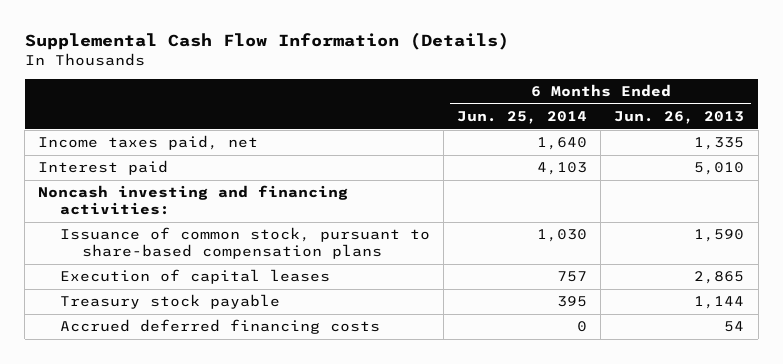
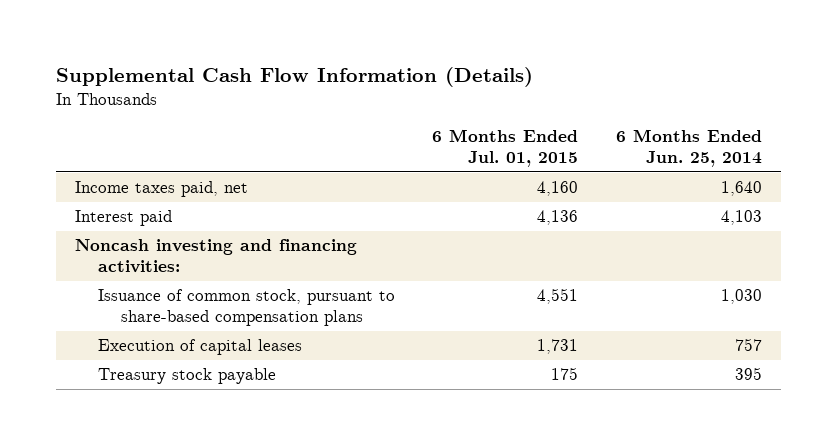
[614,111,745,125] Jun. 26, 2013 -> none
none -> [432,129,579,168] 6 Months Ended Jul. 01, 2015
[60,319,381,335] Accrued deferred financing costs -> none

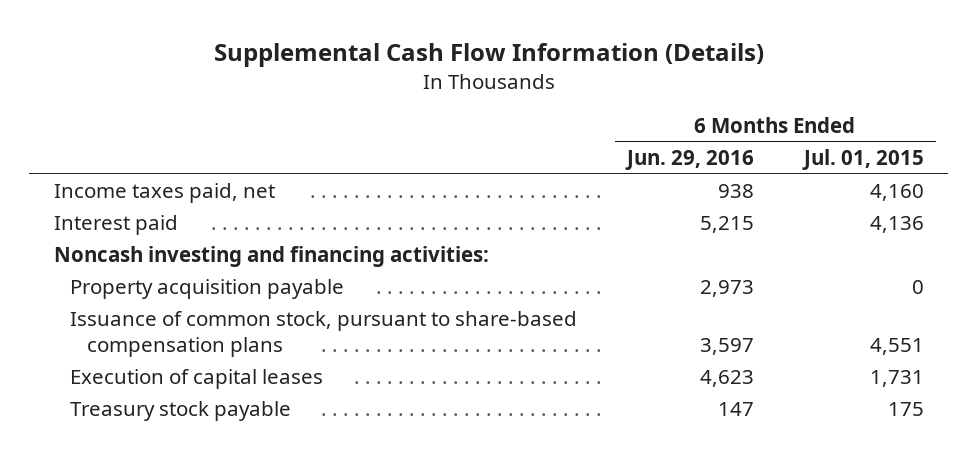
[615,129,762,168] 6 Months Ended Jun. 25, 2014 -> none
none -> [624,150,754,171] Jun. 29, 2016
none -> [70,279,345,300] Property acquisition payable

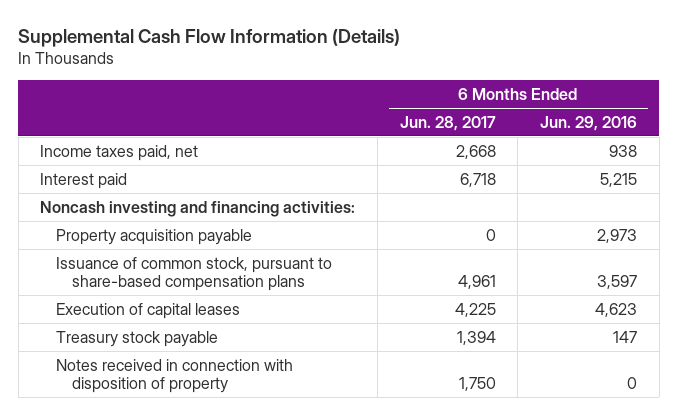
[801,149,924,171] Jul. 01, 2015 -> none
none -> [399,115,496,131] Jun. 28, 2017
none -> [56,358,294,393] Notes received in connection with disposition of property

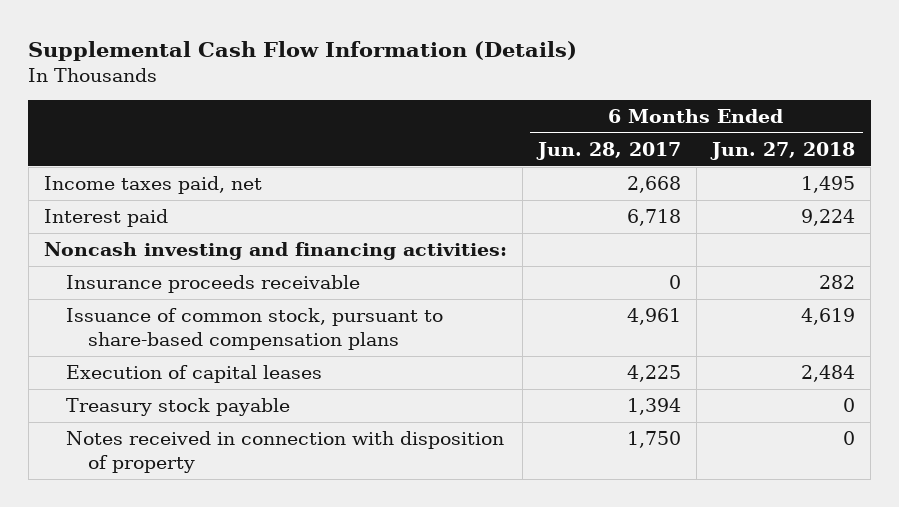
[540,115,638,131] Jun. 29, 2016 -> none
none -> [710,142,856,161] Jun. 27, 2018
[56,228,253,245] Property acquisition payable -> none
none -> [65,275,360,294] Insurance proceeds receivable

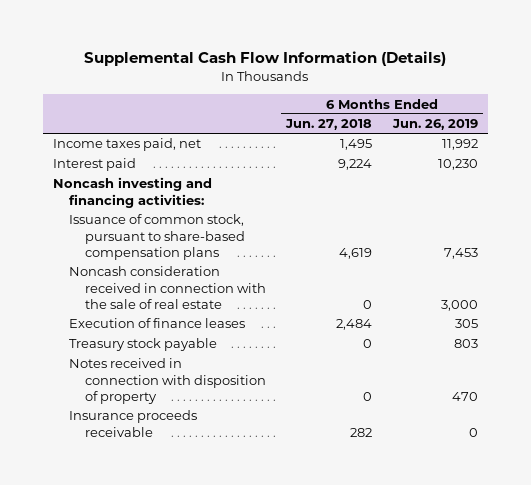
[535,142,681,161] Jun. 28, 2017 -> none
none -> [391,119,478,131] Jun. 26, 2019
none -> [69,266,266,310] Noncash consideration received in connection with the sale of real estate
[65,365,322,384] Execution of capital leases -> [69,318,246,329] Execution of finance leases
[65,275,360,294] Insurance proceeds receivable -> [69,410,198,437] Insurance proceeds receivable

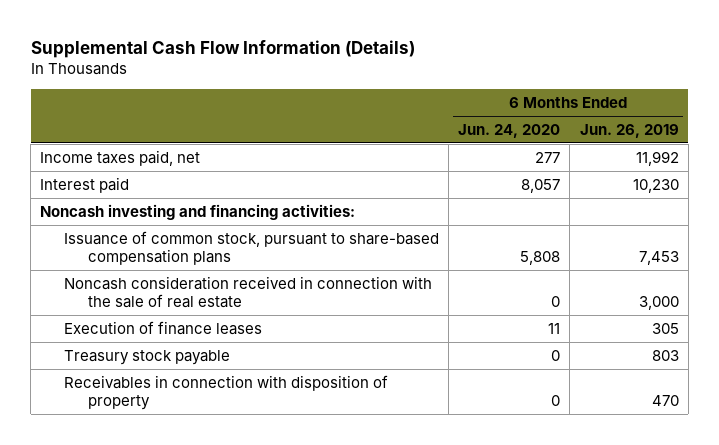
[285,119,373,131] Jun. 27, 2018 -> none
none -> [458,123,561,138] Jun. 24, 2020
[69,410,198,437] Insurance proceeds receivable -> none
[69,358,266,405] Notes received in connection with disposition of property -> [64,374,389,411] Receivables in connection with disposition of property

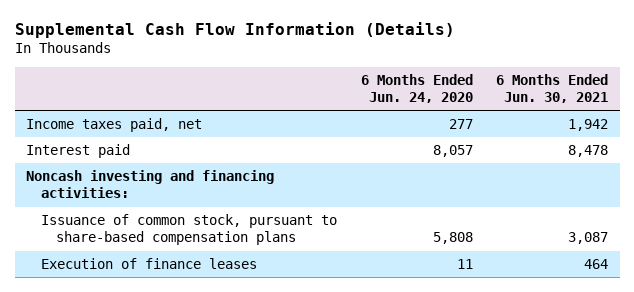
[579,123,679,138] Jun. 26, 2019 -> none
none -> [496,73,609,103] 6 Months Ended Jun. 30, 2021
[64,275,433,309] Noncash consideration received in connection with the sale of real estate -> none
[64,349,231,365] Treasury stock payable -> none
[64,374,389,411] Receivables in connection with disposition of property -> none

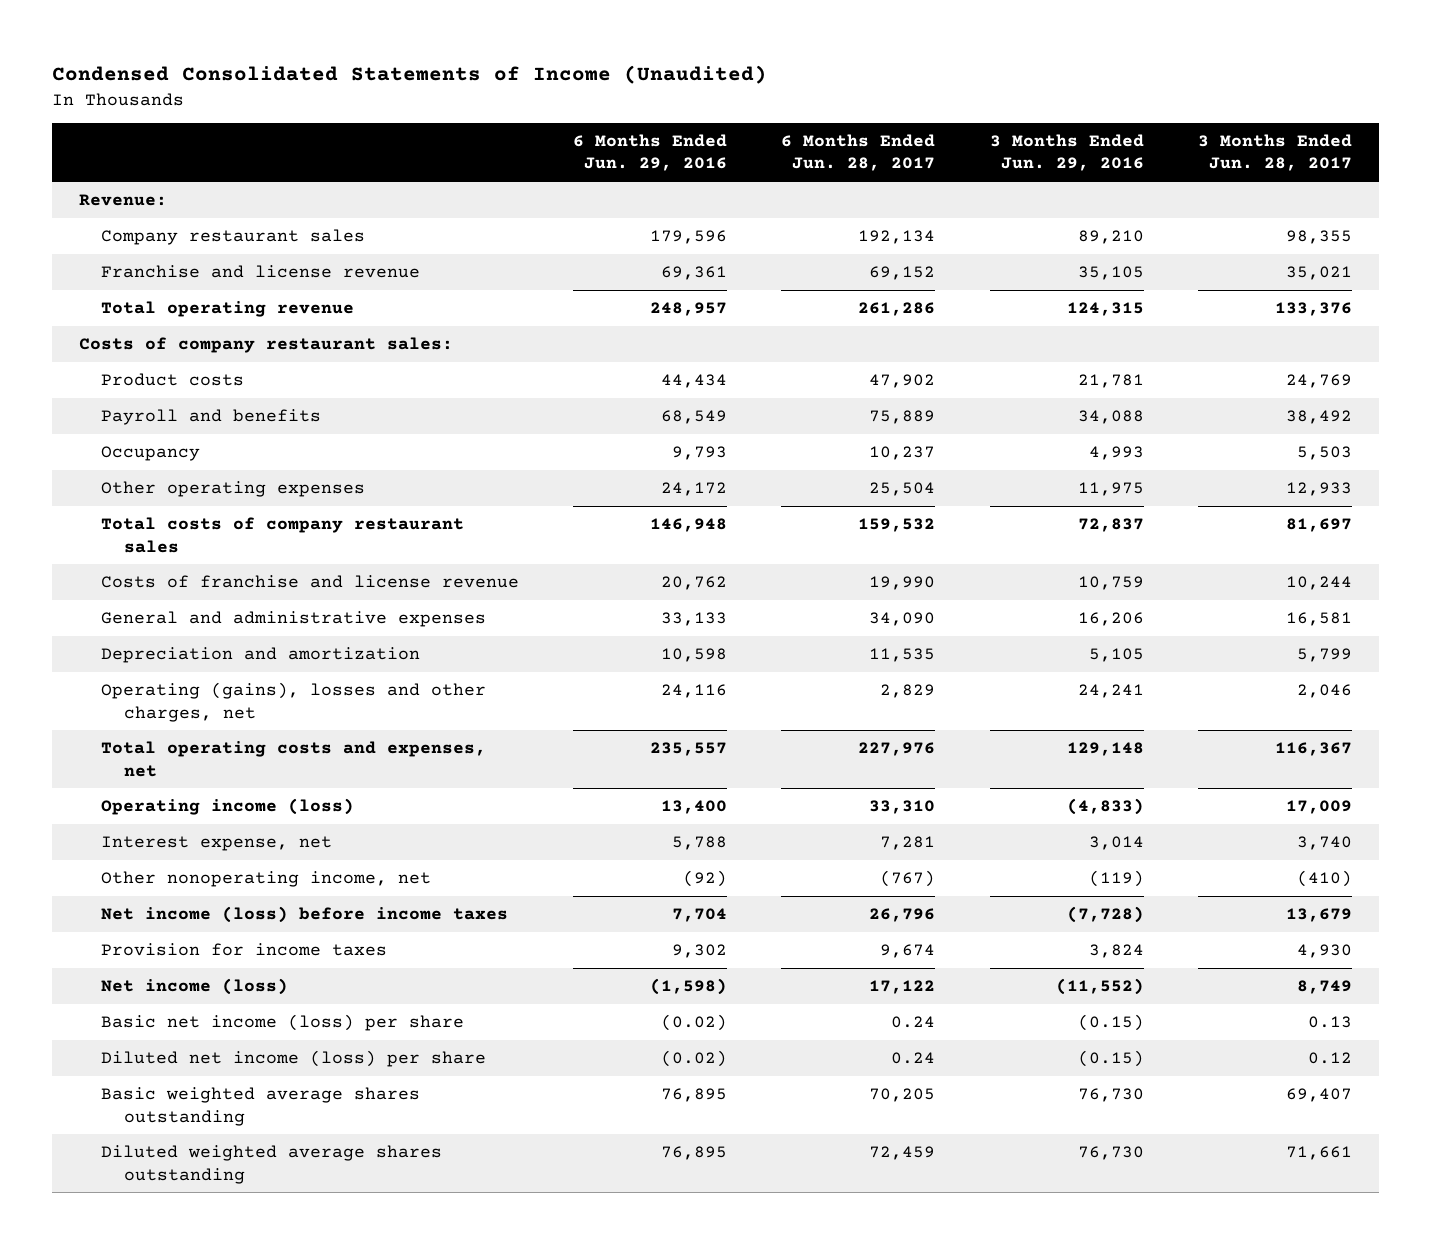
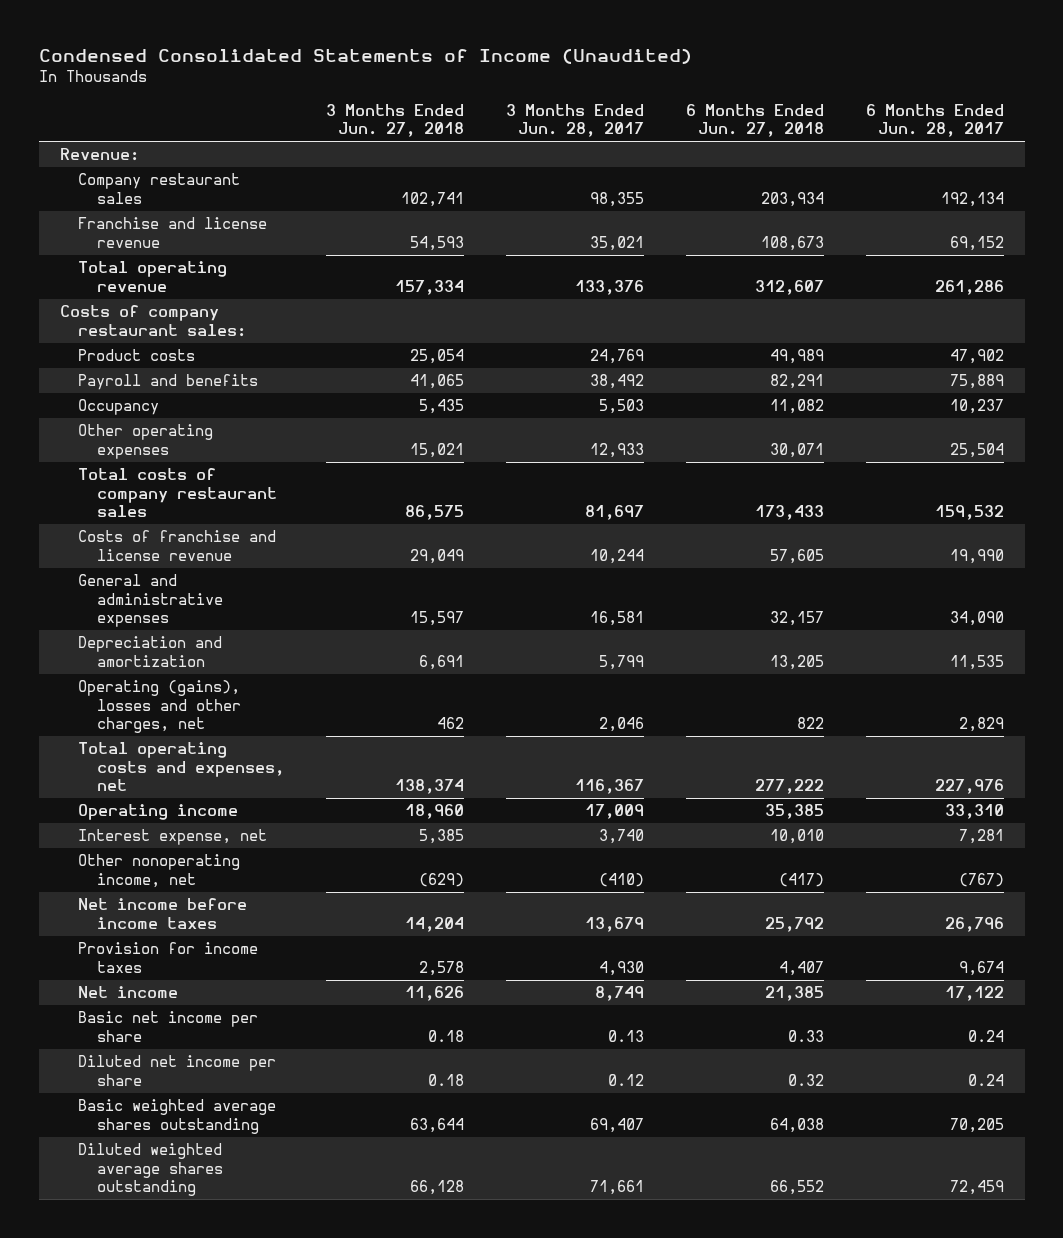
[573,134,728,172] 6 Months Ended Jun. 29, 2016 -> none
[989,134,1144,172] 3 Months Ended Jun. 29, 2016 -> none
none -> [326,103,465,138] 3 Months Ended Jun. 27, 2018
none -> [685,103,824,138] 6 Months Ended Jun. 27, 2018
[101,798,355,816] Operating income (loss) -> [78,804,239,821] Operating income
[101,906,509,924] Net income (loss) before income taxes -> [78,898,248,929] Net income before income taxes
[101,978,289,996] Net income (loss) -> [78,986,179,999] Net income
[101,1014,465,1032] Basic net income (loss) per share -> [78,1011,259,1042] Basic net income per share
[101,1050,487,1068] Diluted net income (loss) per share -> [78,1055,277,1086] Diluted net income per share

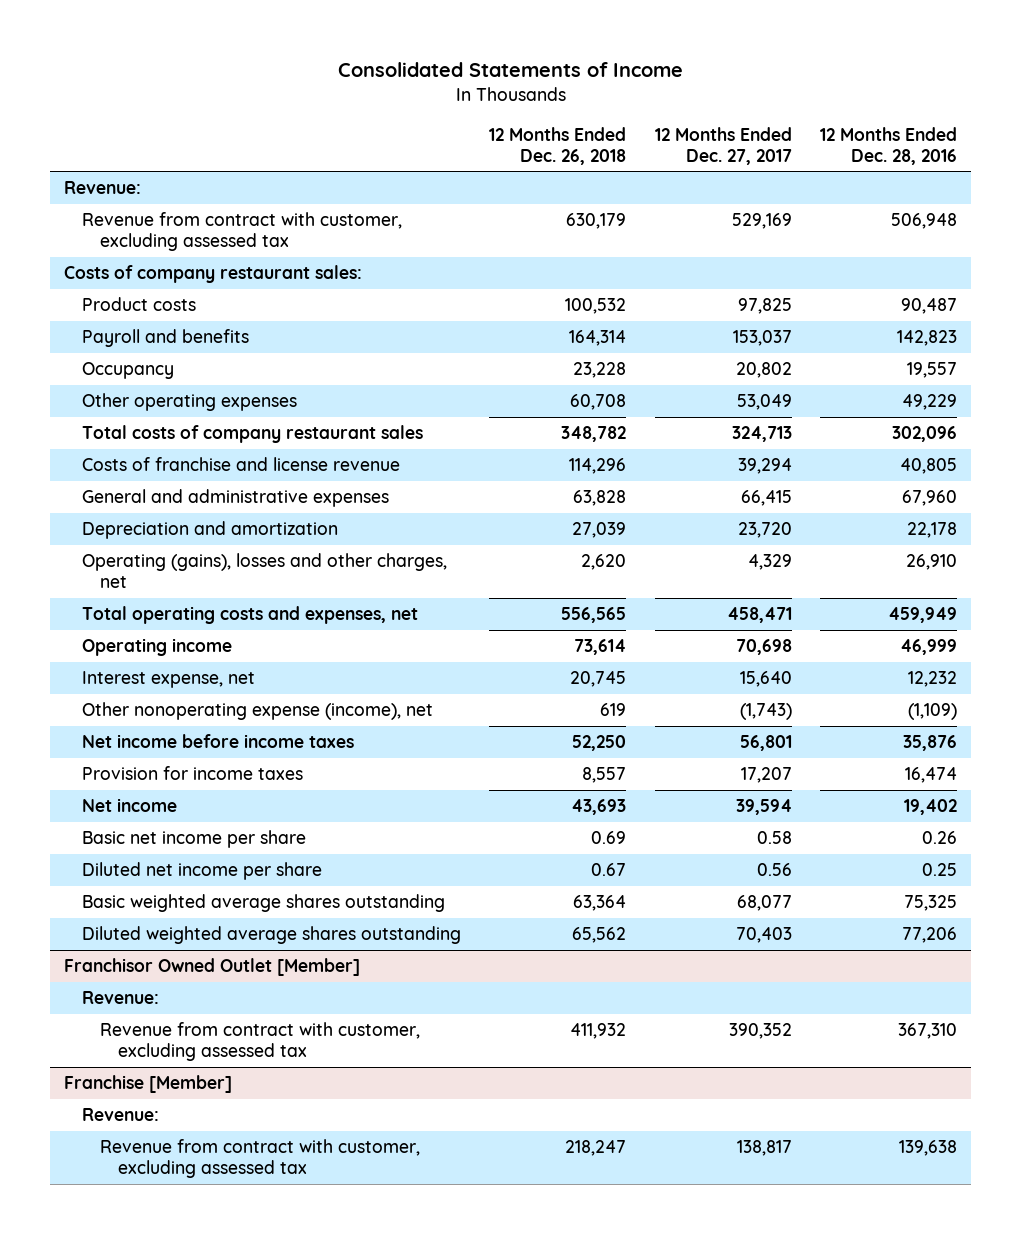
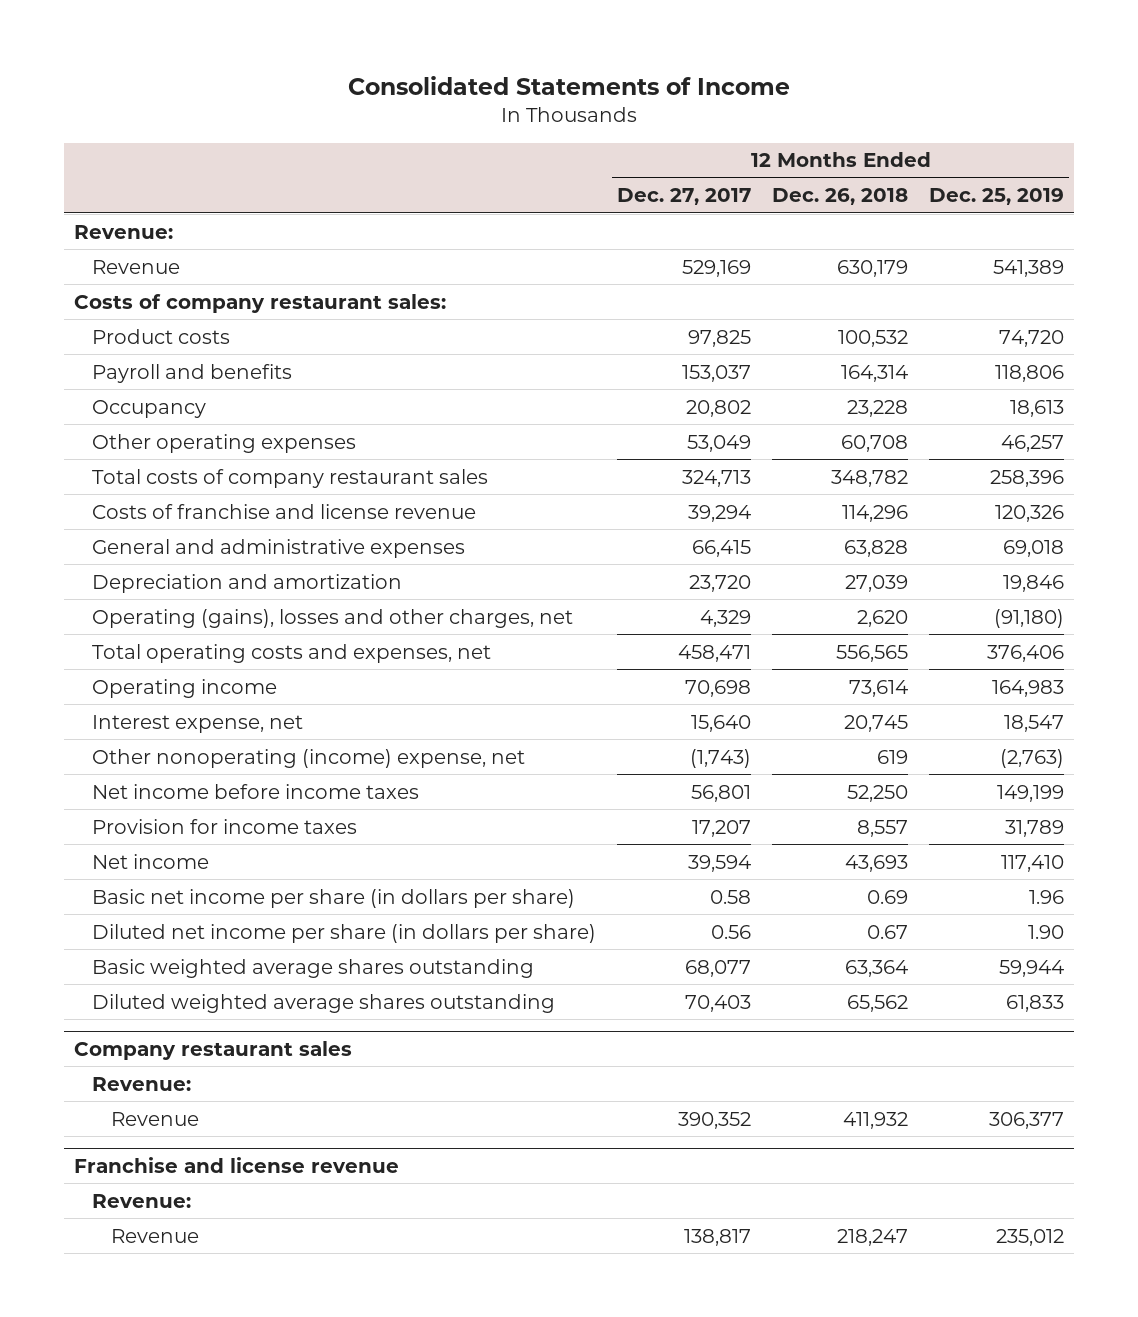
[819,126,957,165] 12 Months Ended Dec. 28, 2016 -> none
none -> [928,188,1064,206] Dec. 25, 2019
[82,212,403,252] Revenue from contract with customer, excluding assessed tax -> [92,259,181,274] Revenue
[82,702,434,721] Other nonoperating expense (income), net -> [92,748,526,768] Other nonoperating (income) expense, net
[82,830,307,849] Basic net income per share -> [92,888,576,908] Basic net income per share (in dollars per share)
[82,862,323,881] Diluted net income per share -> [92,923,597,943] Diluted net income per share (in dollars per share)
[64,958,361,977] Franchisor Owned Outlet [Member] -> [74,1040,353,1060] Company restaurant sales
[100,1022,421,1062] Revenue from contract with customer, excluding assessed tax -> [110,1111,199,1126] Revenue
[64,1075,233,1094] Franchise [Member] -> [74,1156,400,1173] Franchise and license revenue
[100,1139,421,1179] Revenue from contract with customer, excluding assessed tax -> [110,1228,199,1243] Revenue

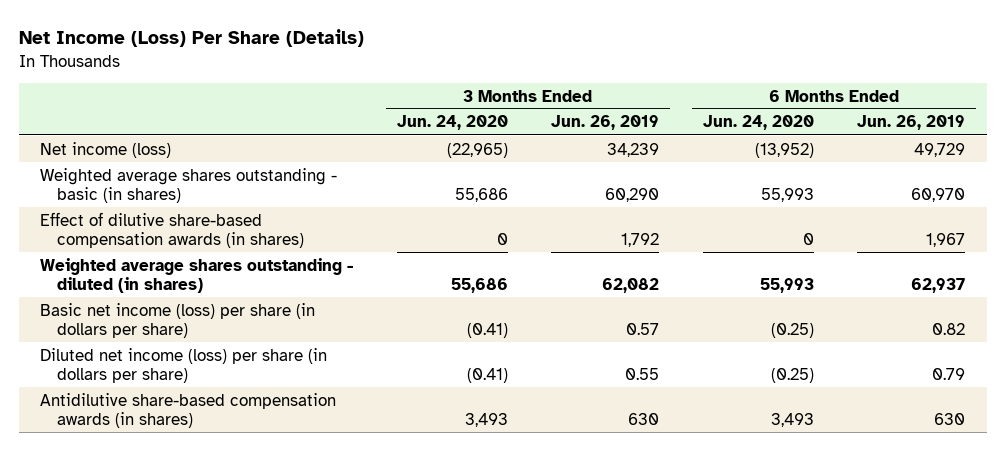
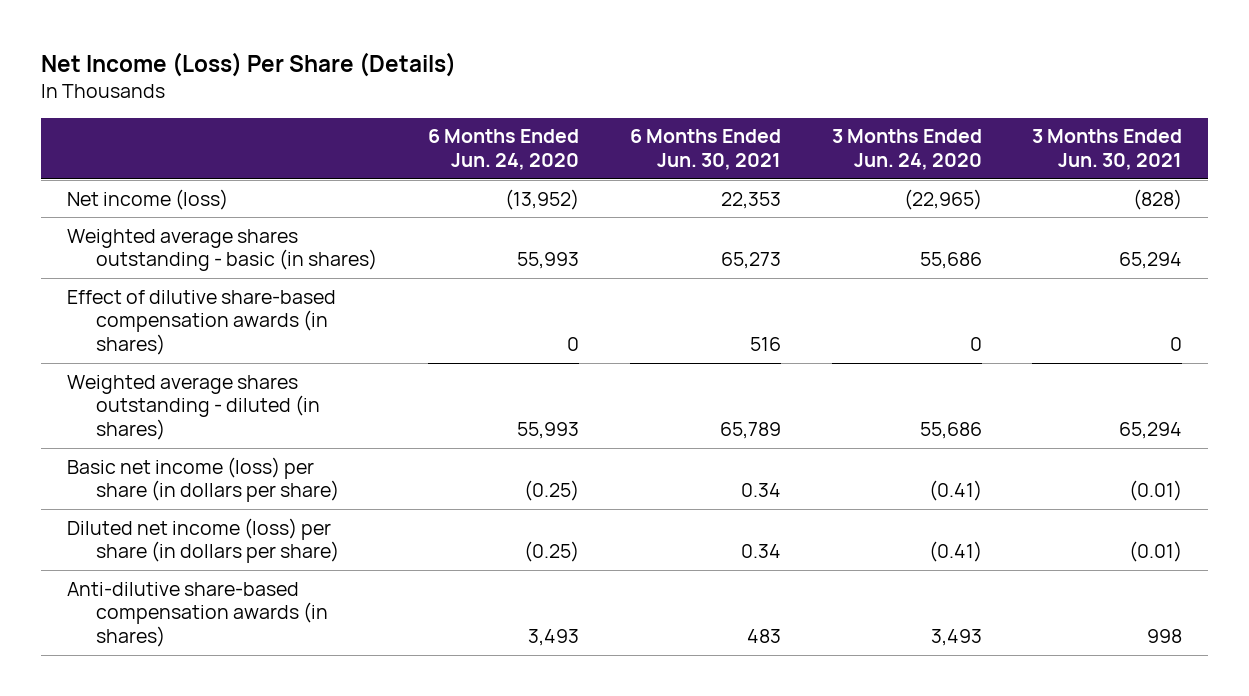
[551,115,660,131] Jun. 26, 2019 -> none
[857,115,966,131] Jun. 26, 2019 -> none
none -> [629,129,781,171] 6 Months Ended Jun. 30, 2021
none -> [1032,129,1183,171] 3 Months Ended Jun. 30, 2021
[40,392,337,429] Antidilutive share-based compensation awards (in shares) -> [66,581,329,648] Anti-dilutive share-based compensation awards (in shares)

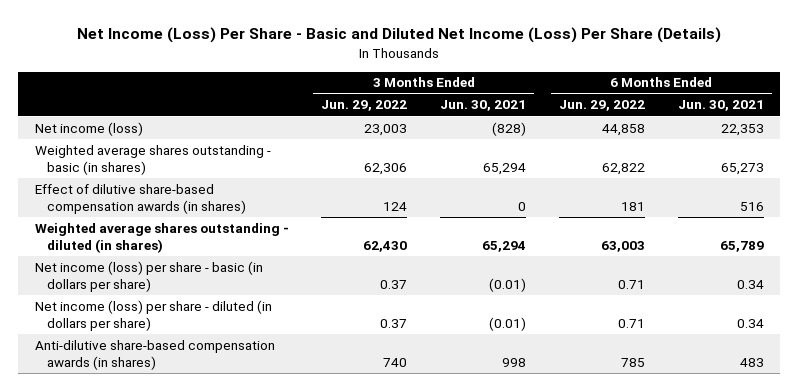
[41,51,457,77] Net Income (Loss) Per Share (Details) -> [77,27,722,44] Net Income (Loss) Per Share - Basic and Diluted Net Income (Loss) Per Share (Details)
[428,129,580,171] 6 Months Ended Jun. 24, 2020 -> none
[831,129,982,171] 3 Months Ended Jun. 24, 2020 -> none
none -> [321,100,408,112] Jun. 29, 2022
none -> [558,100,645,112] Jun. 29, 2022
[66,456,340,503] Basic net income (loss) per share (in dollars per share) -> [34,260,263,292] Net income (loss) per share - basic (in dollars per share)
[66,517,340,564] Diluted net income (loss) per share (in dollars per share) -> [34,299,272,331] Net income (loss) per share - diluted (in dollars per share)

